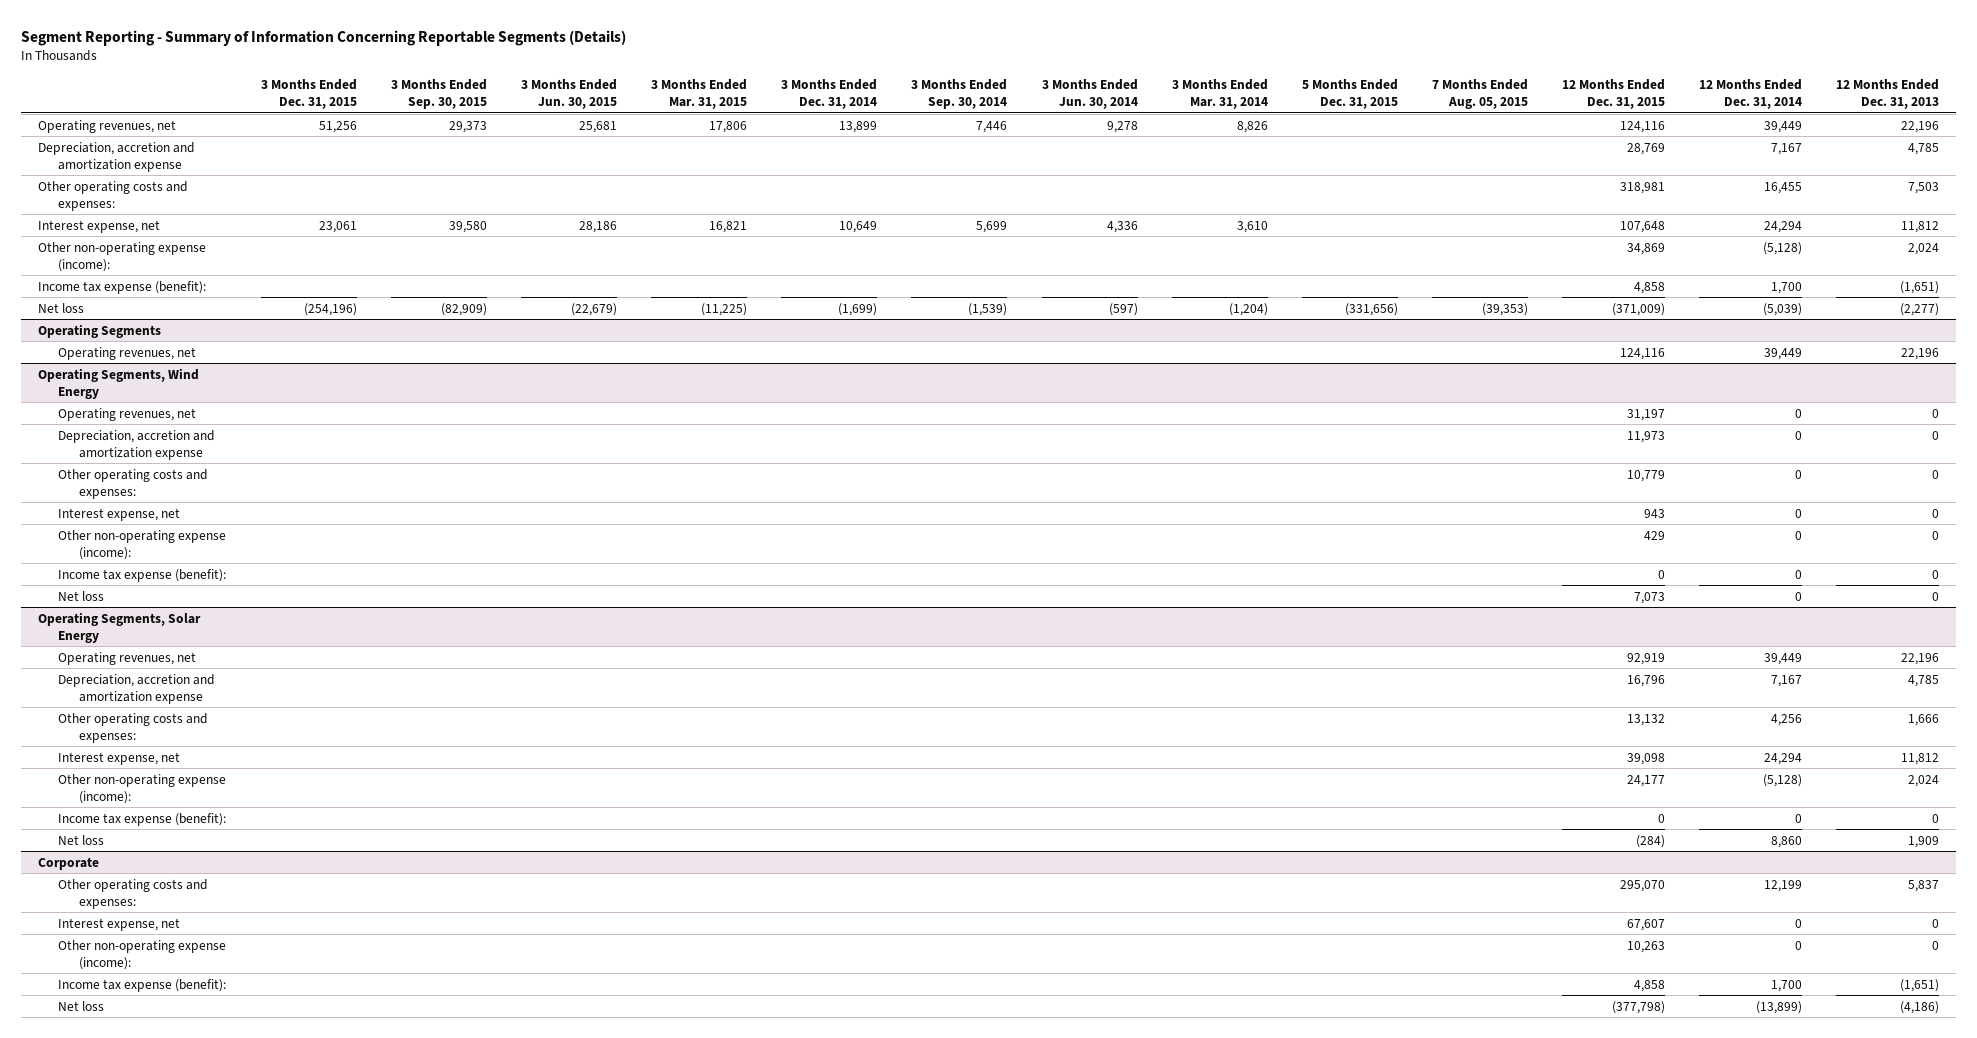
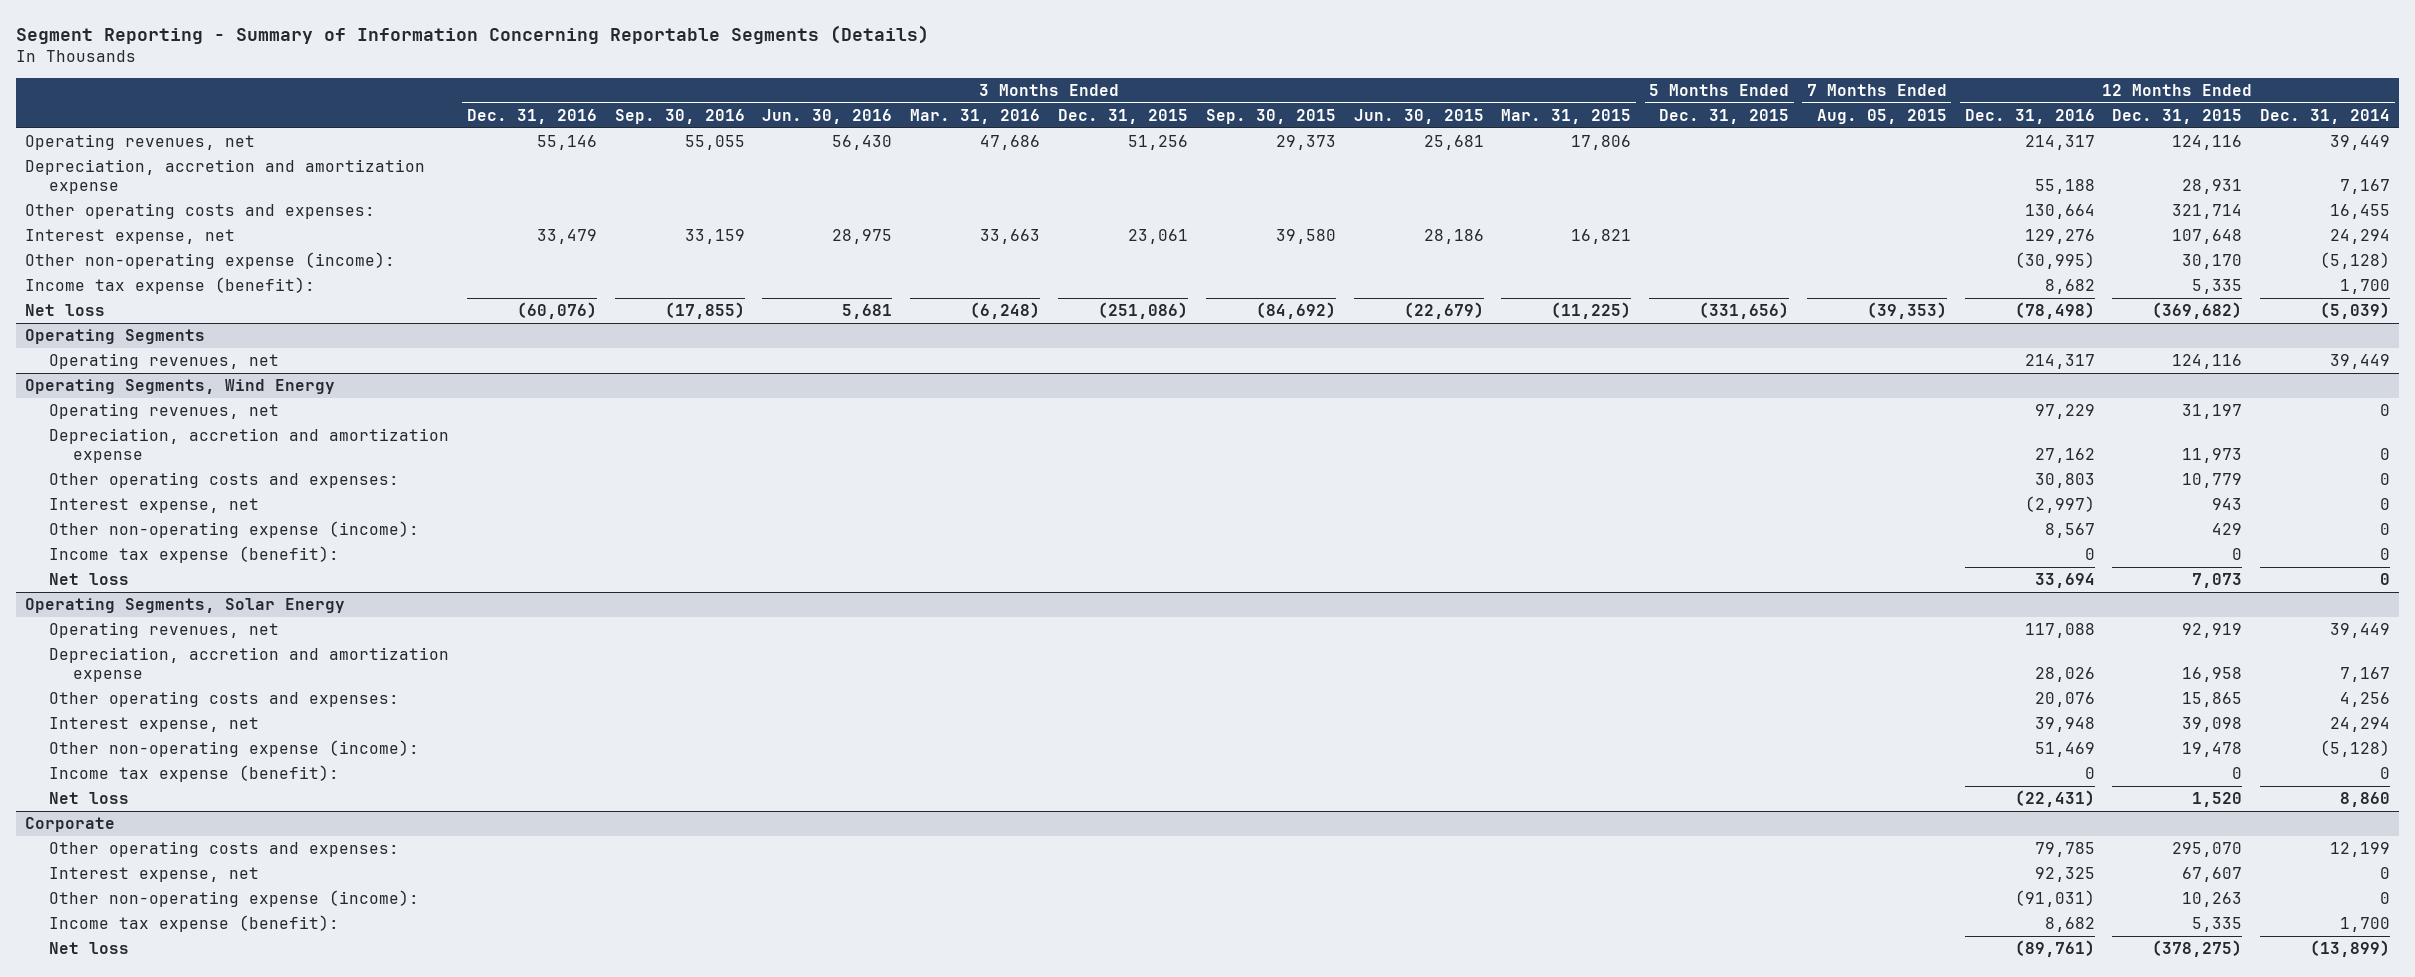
[781,78,878,109] 3 Months Ended Dec. 31, 2014 -> none
[911,78,1008,109] 3 Months Ended Sep. 30, 2014 -> none
[1041,78,1138,109] 3 Months Ended Jun. 30, 2014 -> none
[1171,78,1268,109] 3 Months Ended Mar. 31, 2014 -> none
[1836,78,1940,109] 12 Months Ended Dec. 31, 2013 -> none
none -> [466,109,597,125] Dec. 31, 2016
none -> [614,109,745,125] Sep. 30, 2016
none -> [762,109,893,125] Jun. 30, 2016
none -> [910,109,1041,125] Mar. 31, 2016
none -> [1964,109,2095,125] Dec. 31, 2016
[1627,142,1666,155] 28,769 -> [2182,178,2243,194] 28,931
[1620,181,1666,194] 318,981 -> [2172,204,2243,220] 321,714
[1627,242,1666,255] 34,869 -> [2182,254,2243,270] 30,170
[1634,281,1666,294] 4,858 -> [2192,279,2243,295] 5,335
[303,302,357,316] (254,196) -> [1098,302,1189,320] (251,086)
[440,302,487,316] (82,909) -> [1255,302,1336,320] (84,692)
[1612,302,1666,316] (371,009) -> [2152,302,2243,320] (369,682)
[1627,674,1666,687] 16,796 -> [2182,666,2243,682] 16,958
[1627,713,1666,726] 13,132 -> [2182,692,2243,708] 15,865
[1627,774,1666,787] 24,177 -> [2182,742,2243,758] 19,478
[1636,834,1666,848] (284) -> [2192,792,2243,808] 1,520
[1634,979,1666,992] 4,858 -> [2192,917,2243,933] 5,335
[1612,1000,1666,1014] (377,798) -> [2152,940,2243,958] (378,275)

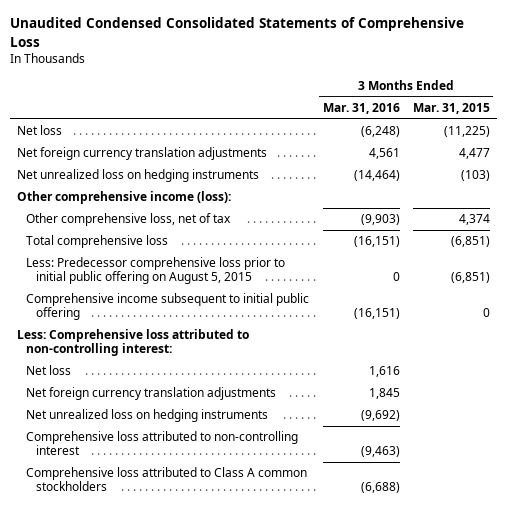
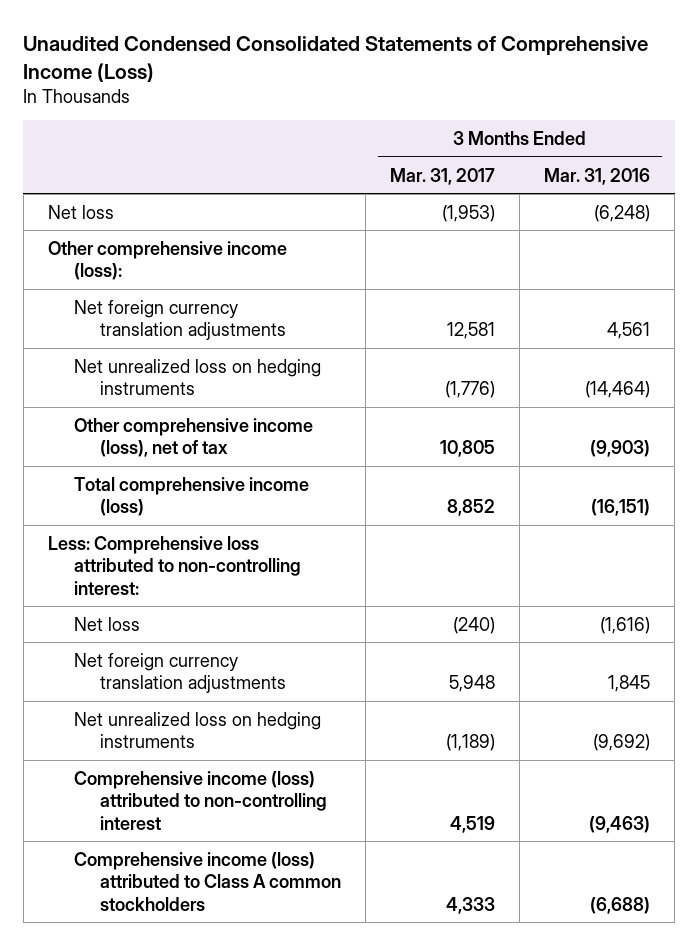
[9,17,464,47] Unaudited Condensed Consolidated Statements of Comprehensive Loss -> [23,36,649,82] Unaudited Condensed Consolidated Statements of Comprehensive Income (Loss)
[412,102,490,114] Mar. 31, 2015 -> none
none -> [390,167,496,185] Mar. 31, 2017
[16,191,231,205] Other comprehensive income (loss): -> [47,240,287,281] Other comprehensive income (loss):
[26,257,286,285] Less: Predecessor comprehensive loss prior to initial public offering on August 5, 2015 -> none
[26,293,310,321] Comprehensive income subsequent to initial public offering -> none
[26,213,232,227] Other comprehensive loss, net of tax -> [73,417,313,458] Other comprehensive income (loss), net of tax
[26,235,169,249] Total comprehensive loss -> [73,476,309,517] Total comprehensive income (loss)
[368,366,400,378] 1,616 -> [600,616,651,634] (1,616)
[26,431,299,456] Comprehensive loss attributed to non-controlling interest -> [73,770,327,830] Comprehensive income (loss) attributed to non-controlling interest
[26,467,308,492] Comprehensive loss attributed to Class A common stockholders -> [73,851,341,911] Comprehensive income (loss) attributed to Class A common stockholders

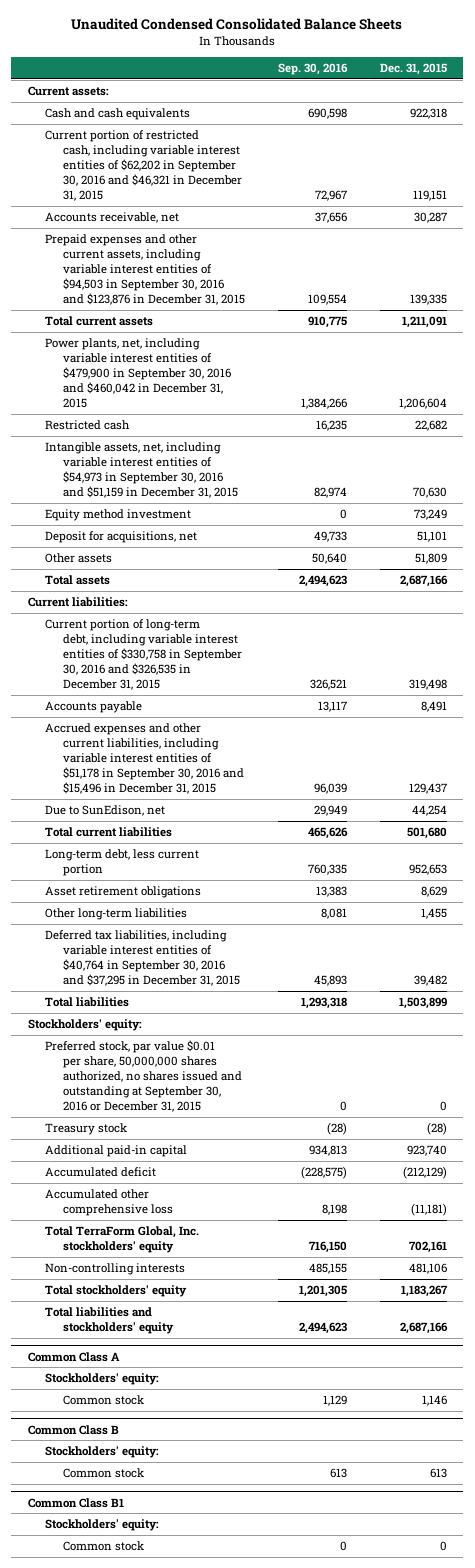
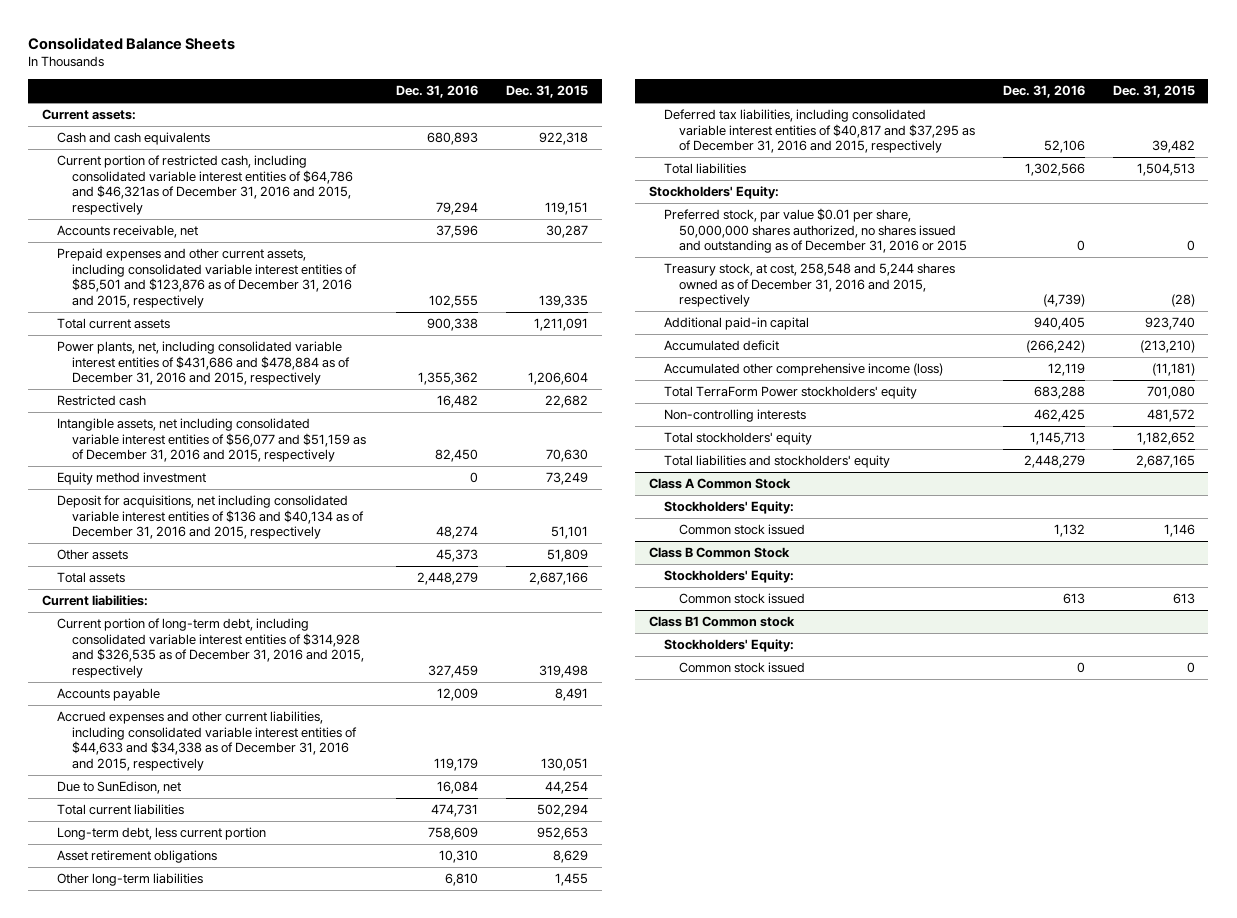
[71,18,403,31] Unaudited Condensed Consolidated Balance Sheets -> [28,36,236,50] Consolidated Balance Sheets
[277,63,348,76] Sep. 30, 2016 -> none
none -> [396,85,479,99] Dec. 31, 2016
[45,130,242,201] Current portion of restricted cash, including variable interest entities of $62,202 in September 30, 2016 and $46,321 in December 31, 2015 -> [57,155,354,215] Current portion of restricted cash, including consolidated variable interest entities of $64,786 and $46,321as of December 31, 2016 and 2015, respectively
[45,234,245,305] Prepaid expenses and other current assets, including variable interest entities of $94,503 in September 30, 2016 and $123,876 in December 31, 2015 -> [57,248,358,308] Prepaid expenses and other current assets, including consolidated variable interest entities of $85,501 and $123,876 as of December 31, 2016 and 2015, respectively
[45,338,231,408] Power plants, net, including variable interest entities of $479,900 in September 30, 2016 and $460,042 in December 31, 2015 -> [57,341,351,386] Power plants, net, including consolidated variable interest entities of $431,686 and $478,884 as of December 31, 2016 and 2015, respectively
[45,442,238,498] Intangible assets, net, including variable interest entities of $54,973 in September 30, 2016 and $51,159 in December 31, 2015 -> [57,418,367,463] Intangible assets, net including consolidated variable interest entities of $56,077 and $51,159 as of December 31, 2016 and 2015, respectively
[45,531,198,544] Deposit for acquisitions, net -> [57,495,365,540] Deposit for acquisitions, net including consolidated variable interest entities of $136 and $40,134 as of December 31, 2016 and 2015, respectively
[45,619,242,690] Current portion of long-term debt, including variable interest entities of $330,758 in September 30, 2016 and $326,535 in December 31, 2015 -> [57,618,365,678] Current portion of long-term debt, including consolidated variable interest entities of $314,928 and $326,535 as of December 31, 2016 and 2015, respectively
[45,723,244,794] Accrued expenses and other current liabilities, including variable interest entities of $51,178 in September 30, 2016 and $15,496 in December 31, 2015 -> [57,711,358,771] Accrued expenses and other current liabilities, including consolidated variable interest entities of $44,633 and $34,338 as of December 31, 2016 and 2015, respectively
[408,782,447,794] 129,437 -> [541,757,589,771] 130,051
[406,827,447,840] 501,680 -> [537,804,589,818] 502,294
[45,930,240,986] Deferred tax liabilities, including variable interest entities of $40,764 in September 30, 2016 and $37,295 in December 31, 2015 -> [663,109,975,154] Deferred tax liabilities, including consolidated variable interest entities of $40,817 and $37,295 as of December 31, 2016 and 2015, respectively
[398,997,447,1010] 1,503,899 -> [1136,163,1195,177] 1,504,513
[27,1019,142,1032] Stockholders' equity: -> [648,186,779,200] Stockholders' Equity:
[45,1040,242,1112] Preferred stock, par value $0.01 per share, 50,000,000 shares authorized, no shares issued and outstanding at September 30, 2016 or December 31, 2015 -> [663,208,967,254] Preferred stock, par value $0.01 per share, 50,000,000 shares authorized, no shares issued and outstanding as of December 31, 2016 or 2015
[45,1123,128,1136] Treasury stock -> [663,263,955,308] Treasury stock, at cost, 258,548 and 5,244 shares owned as of December 31, 2016 and 2015, respectively
[402,1166,447,1180] (212,129) -> [1139,340,1195,354] (213,210)
[45,1189,173,1217] Accumulated other comprehensive loss -> [663,363,943,377] Accumulated other comprehensive income (loss)
[45,1226,200,1254] Total TerraForm Global, Inc. stockholders' equity -> [663,386,917,400] Total TerraForm Power stockholders' equity
[408,1241,447,1254] 702,161 -> [1146,386,1195,400] 701,080
[408,1263,447,1275] 481,106 -> [1146,409,1195,423] 481,572
[400,1285,448,1298] 1,183,267 -> [1136,432,1195,446] 1,182,652
[399,1322,448,1335] 2,687,166 -> [1135,455,1195,469] 2,687,165
[27,1351,120,1362] Common Class A -> [648,478,791,490] Class A Common Stock
[45,1373,160,1386] Stockholders' equity: -> [663,501,794,515] Stockholders' Equity:
[62,1395,144,1406] Common stock -> [678,524,805,536] Common stock issued
[27,1424,119,1435] Common Class B -> [648,547,790,559] Class B Common Stock
[45,1446,160,1459] Stockholders' equity: -> [663,570,794,584] Stockholders' Equity:
[62,1468,144,1479] Common stock -> [678,593,805,605] Common stock issued
[27,1497,124,1508] Common Class B1 -> [648,616,795,628] Class B1 Common stock
[45,1519,160,1532] Stockholders' equity: -> [663,639,794,653] Stockholders' Equity:
[62,1541,144,1552] Common stock -> [678,662,805,674] Common stock issued

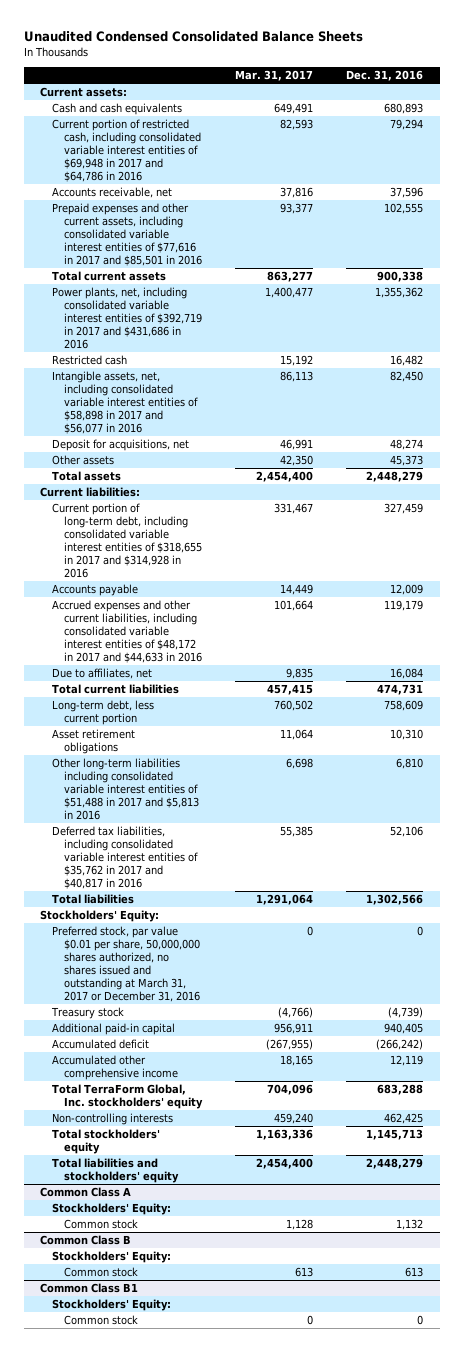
[28,36,236,50] Consolidated Balance Sheets -> [23,30,363,42] Unaudited Condensed Consolidated Balance Sheets
[506,85,589,99] Dec. 31, 2015 -> none
none -> [234,70,313,82] Mar. 31, 2017
[57,155,354,215] Current portion of restricted cash, including consolidated variable interest entities of $64,786 and $46,321as of December 31, 2016 and 2015, respectively -> [52,119,201,183] Current portion of restricted cash, including consolidated variable interest entities of $69,948 in 2017 and $64,786 in 2016
[57,248,358,308] Prepaid expenses and other current assets, including consolidated variable interest entities of $85,501 and $123,876 as of December 31, 2016 and 2015, respectively -> [52,203,202,267] Prepaid expenses and other current assets, including consolidated variable interest entities of $77,616 in 2017 and $85,501 in 2016
[57,341,351,386] Power plants, net, including consolidated variable interest entities of $431,686 and $478,884 as of December 31, 2016 and 2015, respectively -> [52,287,202,350] Power plants, net, including consolidated variable interest entities of $392,719 in 2017 and $431,686 in 2016
[57,472,207,486] Equity method investment -> none
[57,418,367,463] Intangible assets, net including consolidated variable interest entities of $56,077 and $51,159 as of December 31, 2016 and 2015, respectively -> [52,371,198,435] Intangible assets, net, including consolidated variable interest entities of $58,898 in 2017 and $56,077 in 2016
[57,495,365,540] Deposit for acquisitions, net including consolidated variable interest entities of $136 and $40,134 as of December 31, 2016 and 2015, respectively -> [52,439,190,452] Deposit for acquisitions, net
[57,618,365,678] Current portion of long-term debt, including consolidated variable interest entities of $314,928 and $326,535 as of December 31, 2016 and 2015, respectively -> [52,503,202,579] Current portion of long-term debt, including consolidated variable interest entities of $318,655 in 2017 and $314,928 in 2016
[57,711,358,771] Accrued expenses and other current liabilities, including consolidated variable interest entities of $44,633 and $34,338 as of December 31, 2016 and 2015, respectively -> [52,600,202,664] Accrued expenses and other current liabilities, including consolidated variable interest entities of $48,172 in 2017 and $44,633 in 2016
[57,781,182,795] Due to SunEdison, net -> [52,668,153,680] Due to affiliates, net
[57,873,204,887] Other long-term liabilities -> [52,758,199,821] Other long-term liabilities including consolidated variable interest entities of $51,488 in 2017 and $5,813 in 2016
[663,109,975,154] Deferred tax liabilities, including consolidated variable interest entities of $40,817 and $37,295 as of December 31, 2016 and 2015, respectively -> [52,826,198,890] Deferred tax liabilities, including consolidated variable interest entities of $35,762 in 2017 and $40,817 in 2016
[663,208,967,254] Preferred stock, par value $0.01 per share, 50,000,000 shares authorized, no shares issued and outstanding as of December 31, 2016 or 2015 -> [52,926,200,1003] Preferred stock, par value $0.01 per share, 50,000,000 shares authorized, no shares issued and outstanding at March 31, 2017 or December 31, 2016
[663,263,955,308] Treasury stock, at cost, 258,548 and 5,244 shares owned as of December 31, 2016 and 2015, respectively -> [51,1007,125,1020] Treasury stock
[663,363,943,377] Accumulated other comprehensive income (loss) -> [52,1055,178,1081] Accumulated other comprehensive income
[663,386,917,400] Total TerraForm Power stockholders' equity -> [52,1084,203,1110] Total TerraForm Global, Inc. stockholders' equity
[648,478,791,490] Class A Common Stock -> [40,1187,132,1198] Common Class A
[678,524,805,536] Common stock issued -> [63,1219,138,1230] Common stock
[648,547,790,559] Class B Common Stock -> [40,1235,132,1246] Common Class B
[678,593,805,605] Common stock issued -> [63,1267,138,1278] Common stock
[648,616,795,628] Class B1 Common stock -> [40,1283,139,1294] Common Class B1
[678,662,805,674] Common stock issued -> [63,1315,138,1326] Common stock

